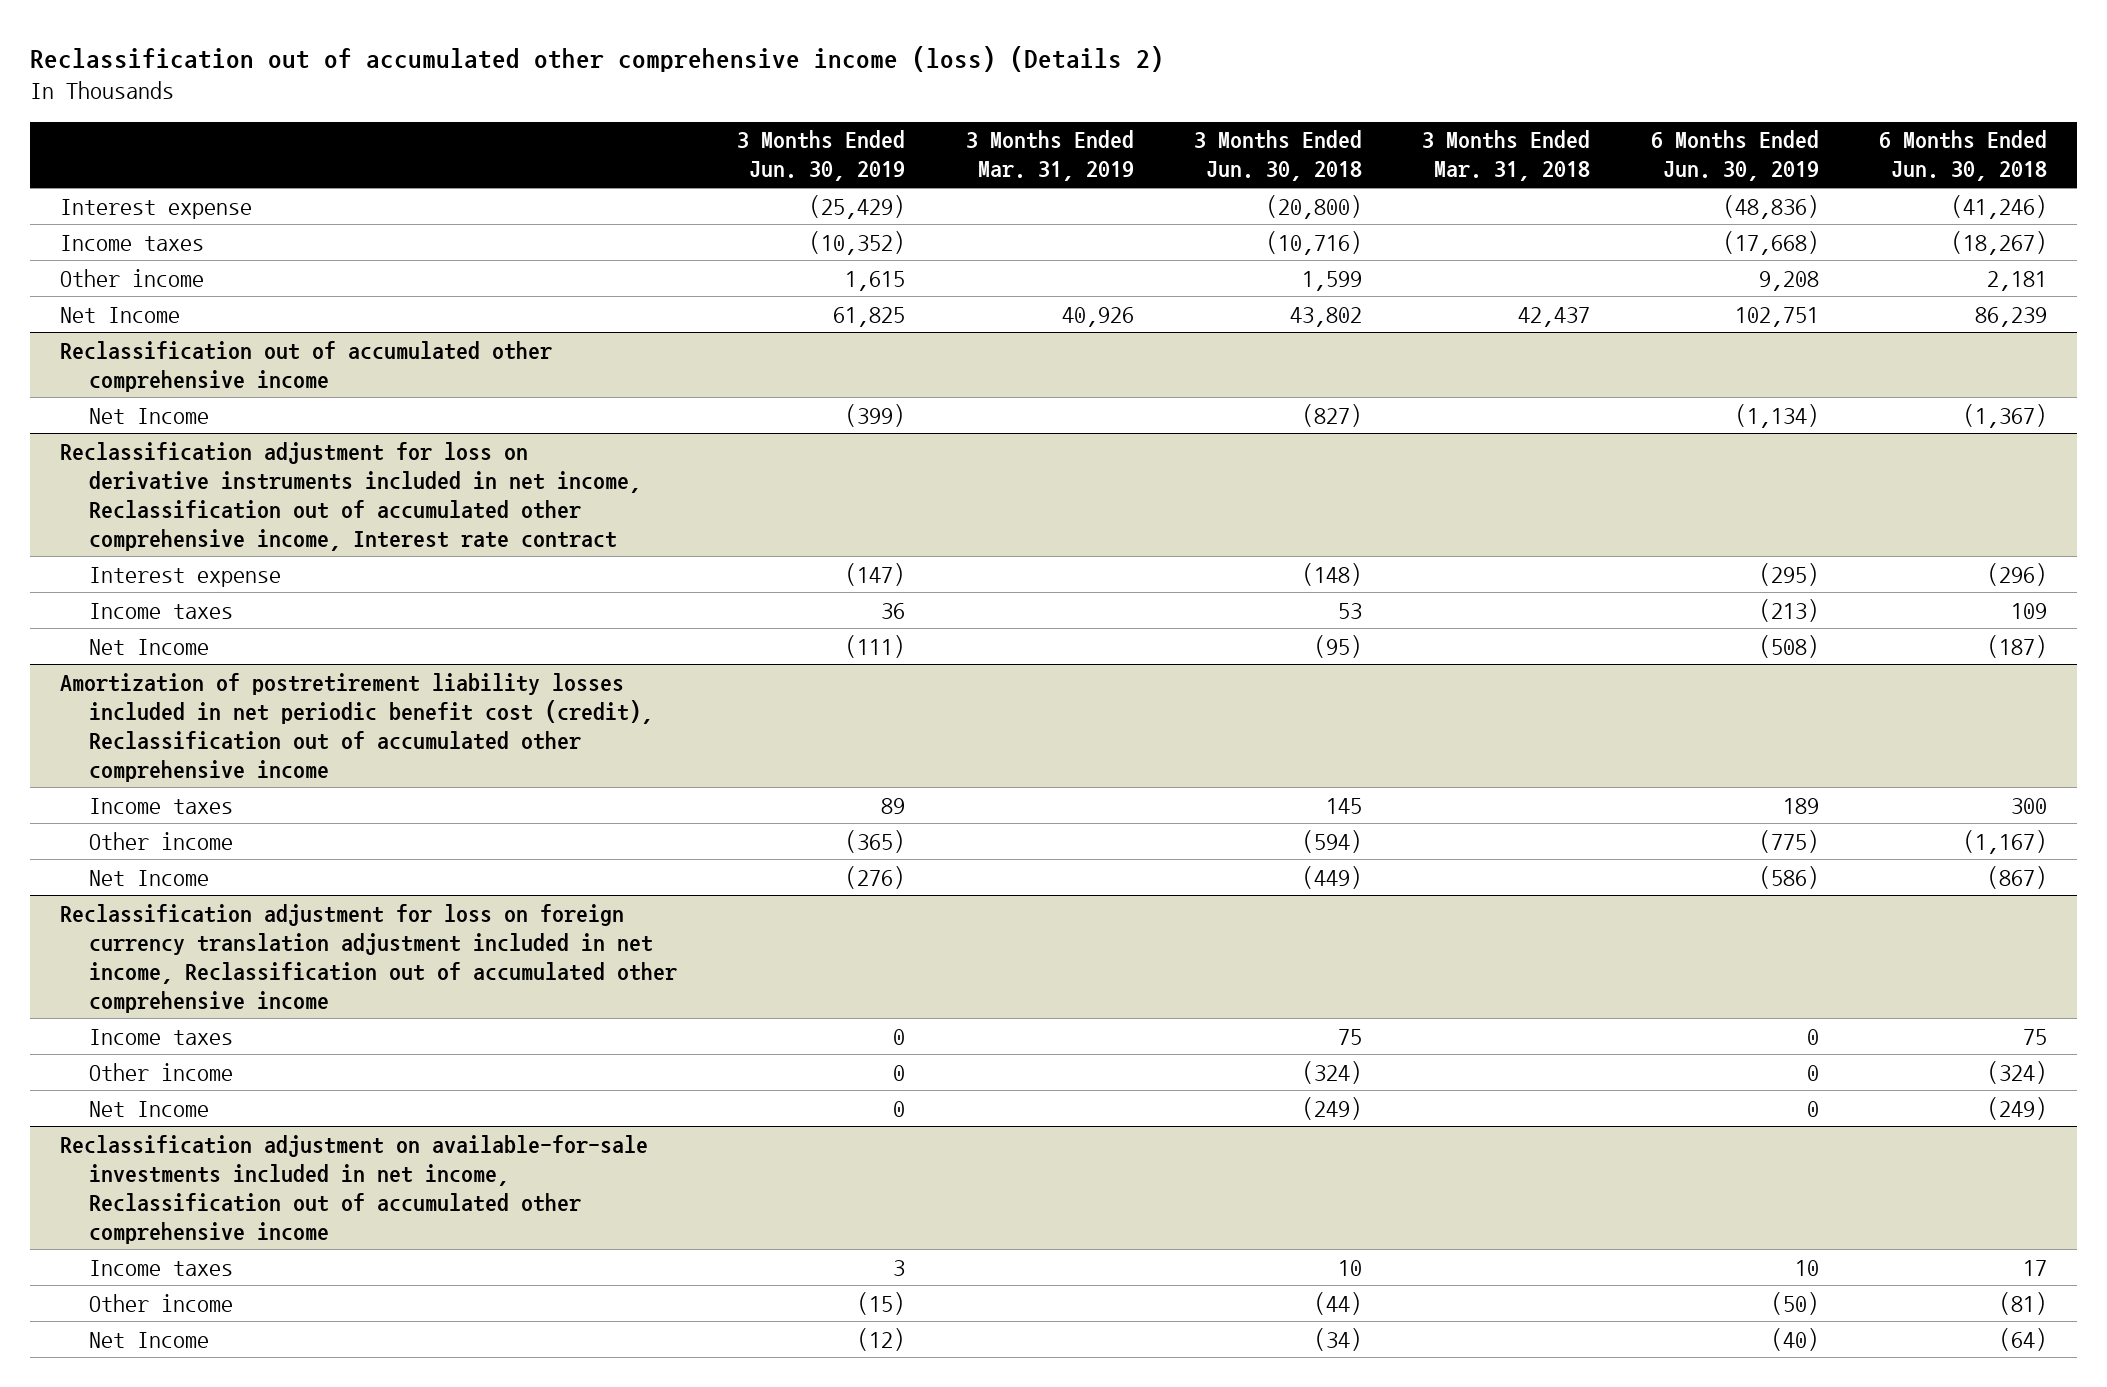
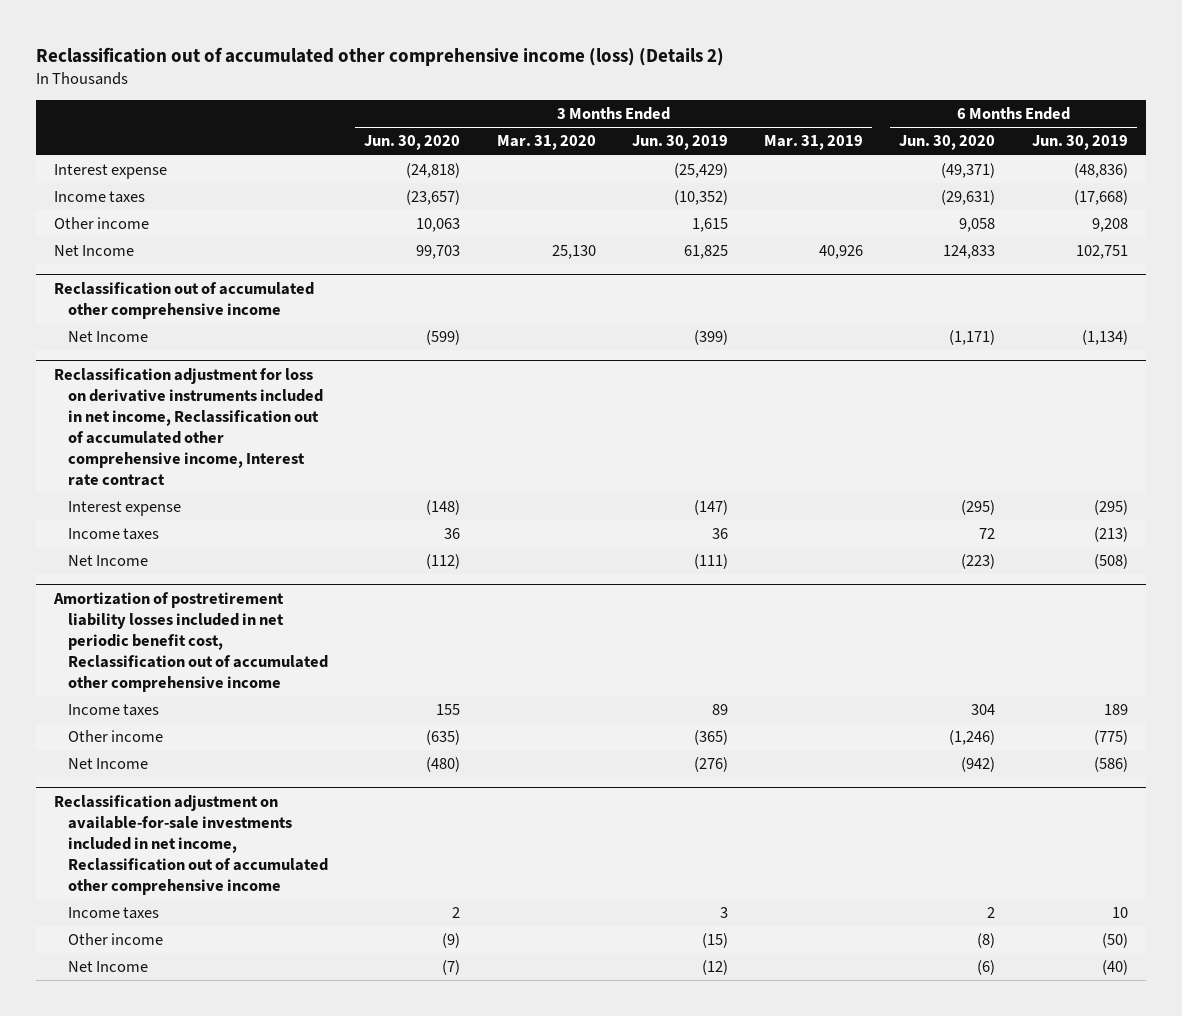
[1193,130,1362,182] 3 Months Ended Jun. 30, 2018 -> none
[1422,130,1591,182] 3 Months Ended Mar. 31, 2018 -> none
[1879,130,2048,182] 6 Months Ended Jun. 30, 2018 -> none
none -> [364,135,461,151] Jun. 30, 2020
none -> [496,135,596,151] Mar. 31, 2020
none -> [899,135,996,151] Jun. 30, 2020
[60,672,653,782] Amortization of postretirement liability losses included in net periodic benefit cost (credit), Reclassification out of accumulated other comprehensive income -> [53,591,329,692] Amortization of postretirement liability losses included in net periodic benefit cost, Reclassification out of accumulated other comprehensive income
[60,903,677,1013] Reclassification adjustment for loss on foreign currency translation adjustment included in net income, Reclassification out of accumulated other comprehensive income -> none
[88,1028,233,1045] Income taxes -> none
[88,1062,233,1081] Other income -> none
[88,1100,209,1117] Net Income -> none

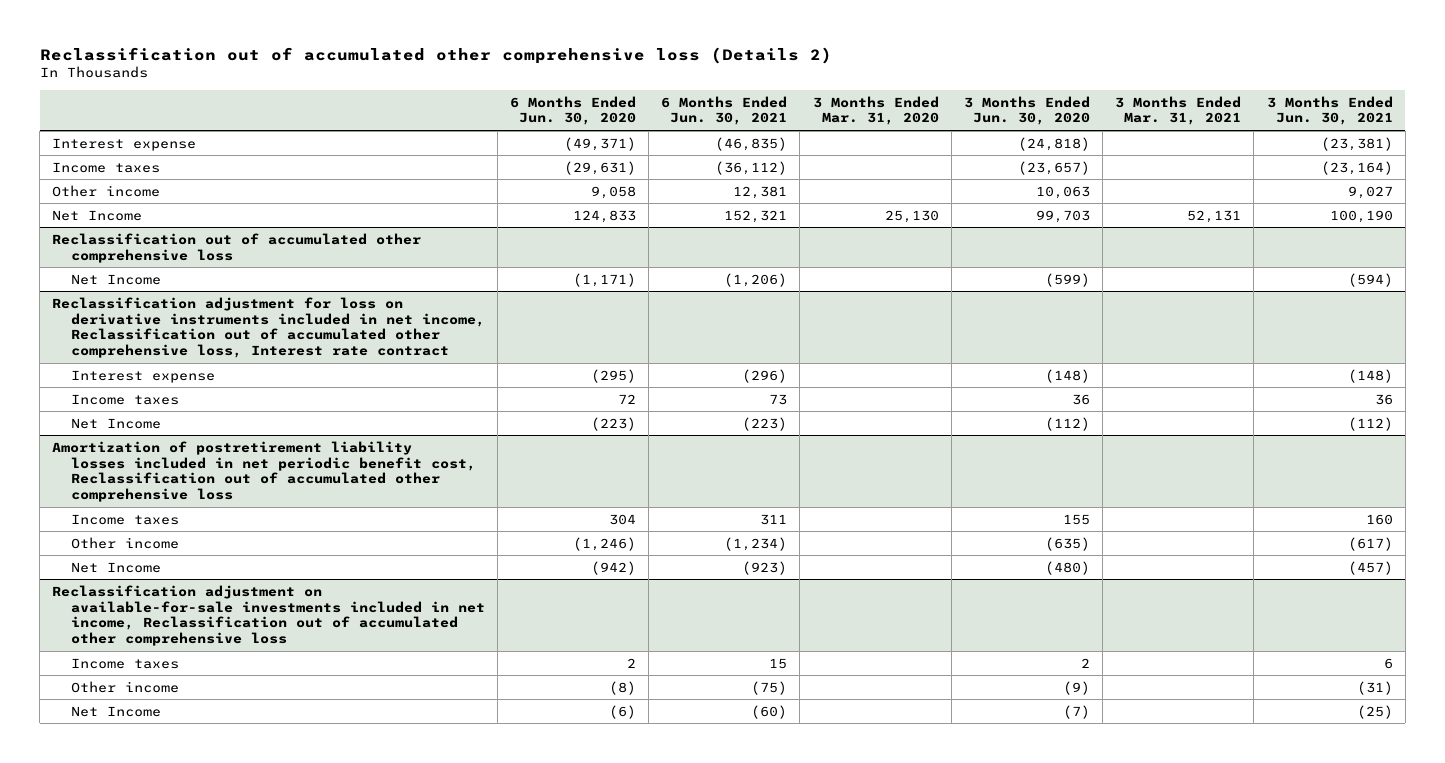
[36,46,725,66] Reclassification out of accumulated other comprehensive income (loss) (Details 2) -> [39,46,832,64] Reclassification out of accumulated other comprehensive loss (Details 2)
[631,135,728,151] Jun. 30, 2019 -> none
[764,135,864,151] Mar. 31, 2019 -> none
[1031,135,1128,151] Jun. 30, 2019 -> none
none -> [661,95,788,126] 6 Months Ended Jun. 30, 2021
none -> [1115,95,1242,126] 3 Months Ended Mar. 31, 2021
none -> [1266,95,1393,126] 3 Months Ended Jun. 30, 2021
[54,281,315,319] Reclassification out of accumulated other comprehensive income -> [52,232,422,263] Reclassification out of accumulated other comprehensive loss
[54,367,324,487] Reclassification adjustment for loss on derivative instruments included in net income, Reclassification out of accumulated other comprehensive income, Interest rate contract -> [52,296,485,359] Reclassification adjustment for loss on derivative instruments included in net income, Reclassification out of accumulated other comprehensive loss, Interest rate contract
[53,591,329,692] Amortization of postretirement liability losses included in net periodic benefit cost, Reclassification out of accumulated other comprehensive income -> [52,440,476,503] Amortization of postretirement liability losses included in net periodic benefit cost, Reclassification out of accumulated other comprehensive loss
[54,794,329,895] Reclassification adjustment on available-for-sale investments included in net income, Reclassification out of accumulated other comprehensive income -> [52,584,485,647] Reclassification adjustment on available-for-sale investments included in net income, Reclassification out of accumulated other comprehensive loss

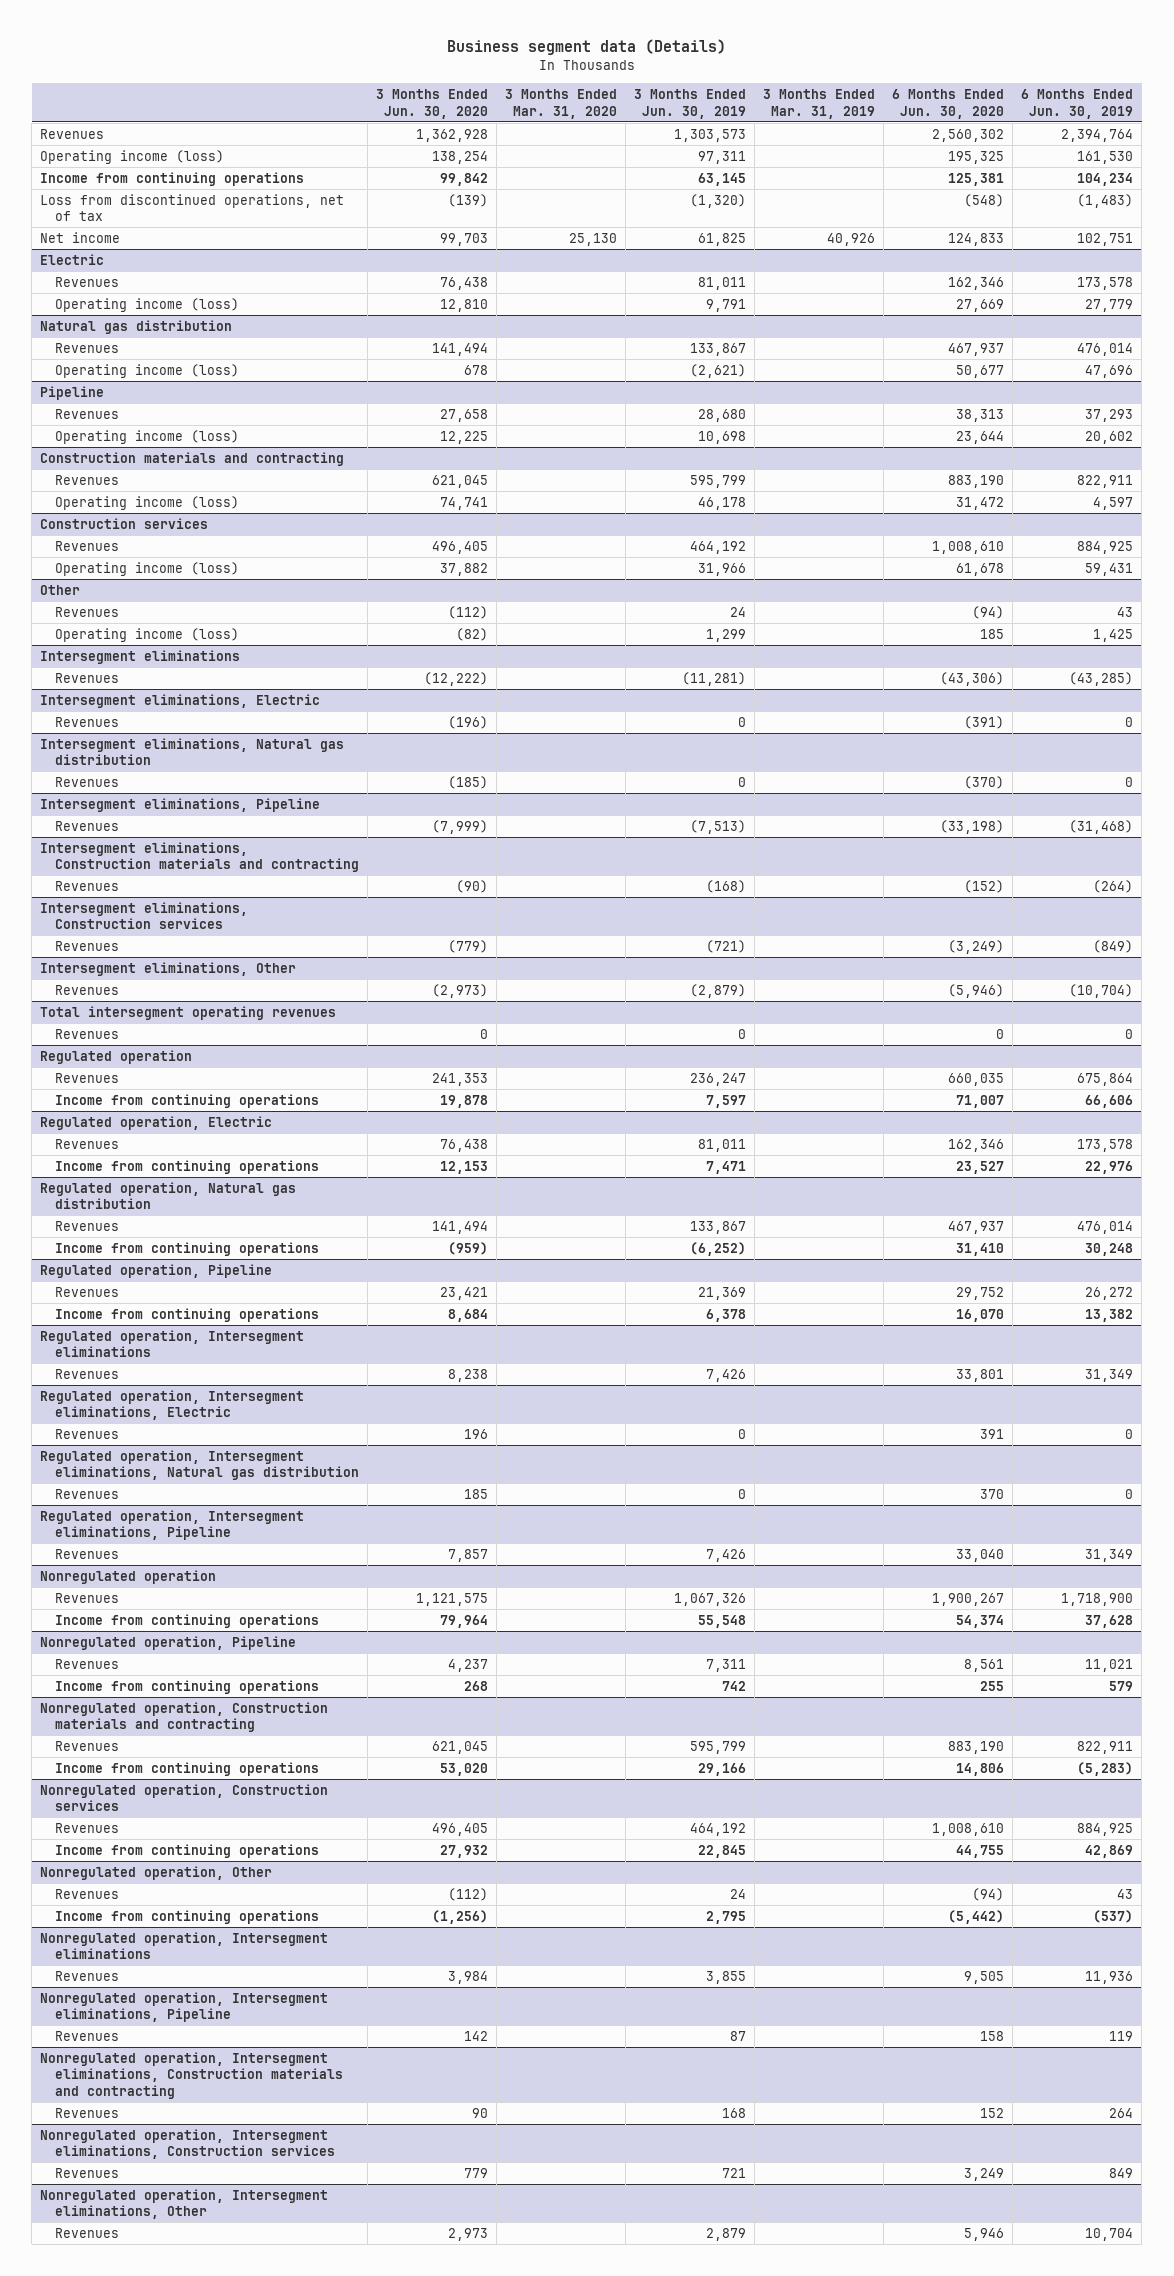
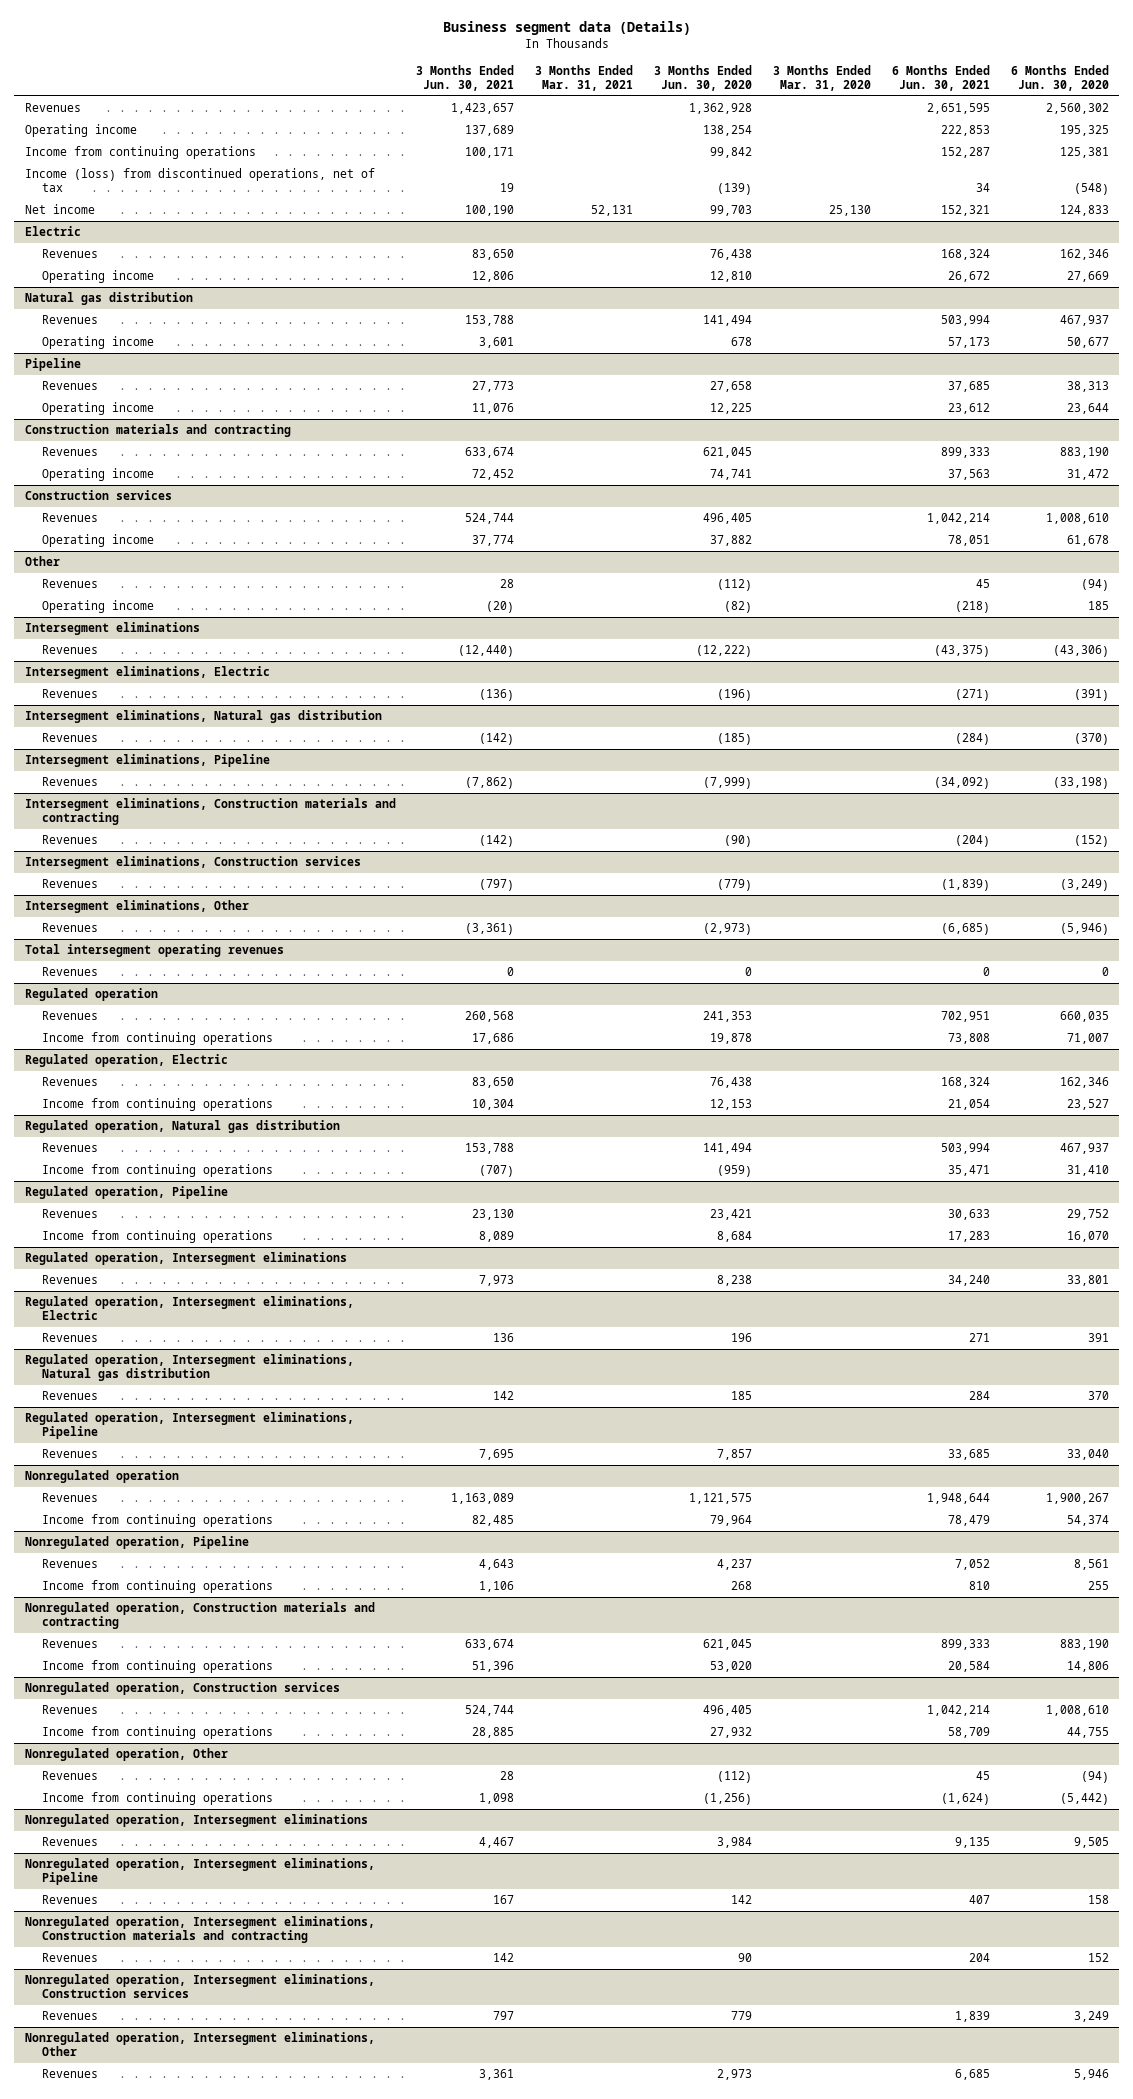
[634,88,747,119] 3 Months Ended Jun. 30, 2019 -> none
[763,88,876,119] 3 Months Ended Mar. 31, 2019 -> none
[1021,88,1134,119] 6 Months Ended Jun. 30, 2019 -> none
none -> [416,65,515,91] 3 Months Ended Jun. 30, 2021
none -> [535,65,634,91] 3 Months Ended Mar. 31, 2021
none -> [891,65,990,91] 6 Months Ended Jun. 30, 2021
[40,149,225,164] Operating income (loss) -> [24,124,137,138] Operating income
[40,193,345,222] Loss from discontinued operations, net of tax -> [24,168,375,193] Income (loss) from discontinued operations, net of tax
[55,297,240,312] Operating income (loss) -> [41,270,154,284] Operating income
[55,363,240,378] Operating income (loss) -> [41,336,154,350] Operating income
[55,429,240,444] Operating income (loss) -> [41,402,154,416] Operating income
[55,495,240,510] Operating income (loss) -> [41,468,154,482] Operating income
[55,561,240,576] Operating income (loss) -> [41,534,154,548] Operating income
[55,627,240,642] Operating income (loss) -> [41,600,154,614] Operating income

